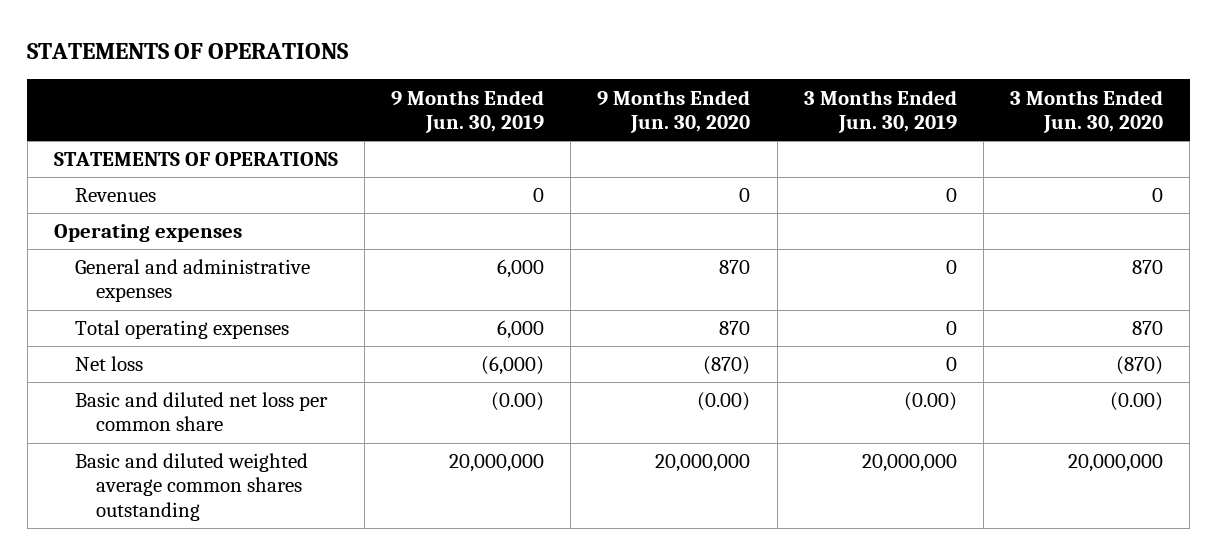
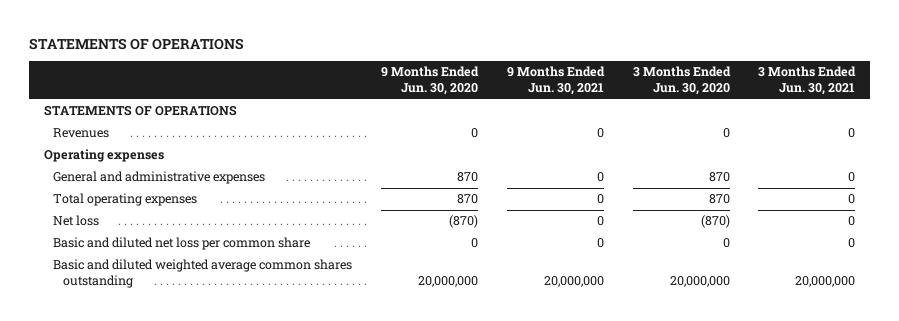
[391,89,545,133] 9 Months Ended Jun. 30, 2019 -> none
[803,89,957,133] 3 Months Ended Jun. 30, 2019 -> none
none -> [506,66,605,96] 9 Months Ended Jun. 30, 2021
none -> [758,66,857,96] 3 Months Ended Jun. 30, 2021
[697,392,751,412] (0.00) -> [471,238,479,249] 0
[1109,392,1163,412] (0.00) -> [722,238,730,249] 0

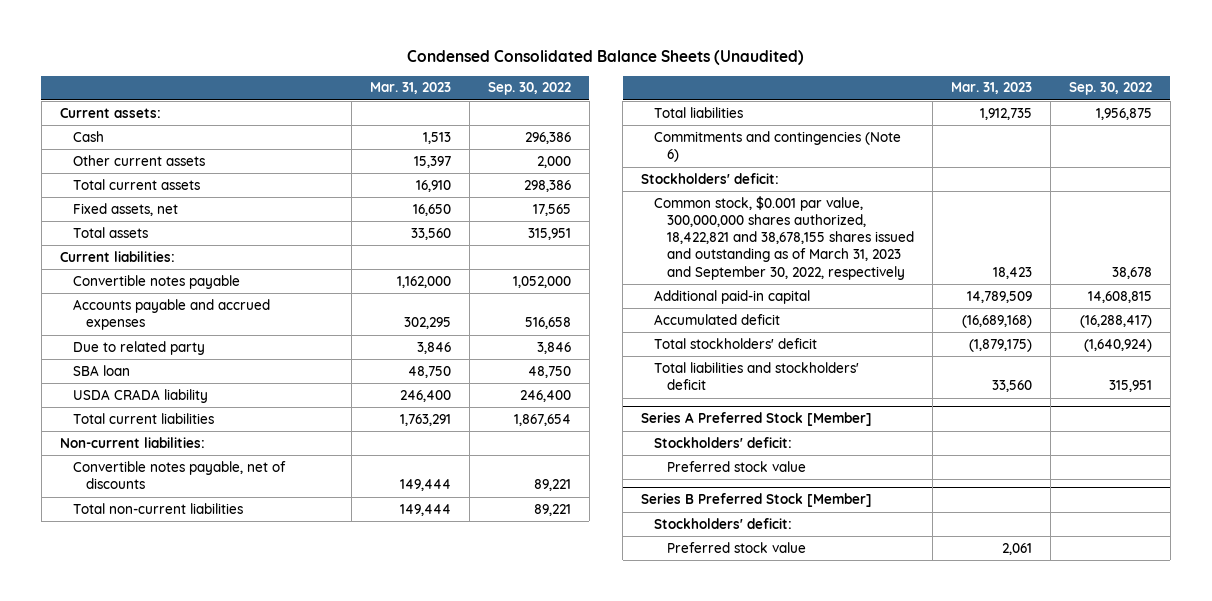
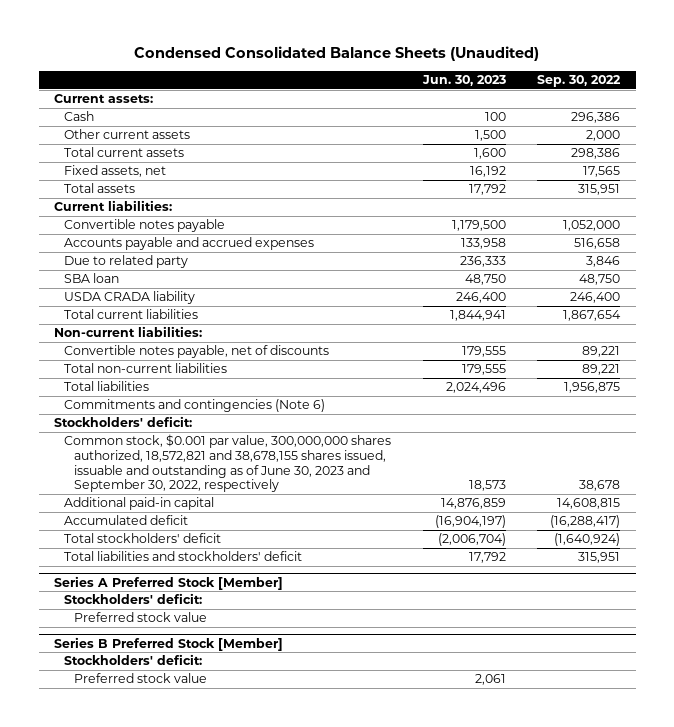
[369,82,451,95] Mar. 31, 2023 -> none
none -> [421,75,506,87] Jun. 30, 2023
[654,195,915,280] Common stock, $0.001 par value, 300,000,000 shares authorized, 18,422,821 and 38,678,155 shares issued and outstanding as of March 31, 2023 and September 30, 2022, respectively -> [64,434,392,493] Common stock, $0.001 par value, 300,000,000 shares authorized, 18,572,821 and 38,678,155 shares issued, issuable and outstanding as of June 30, 2023 and September 30, 2022, respectively

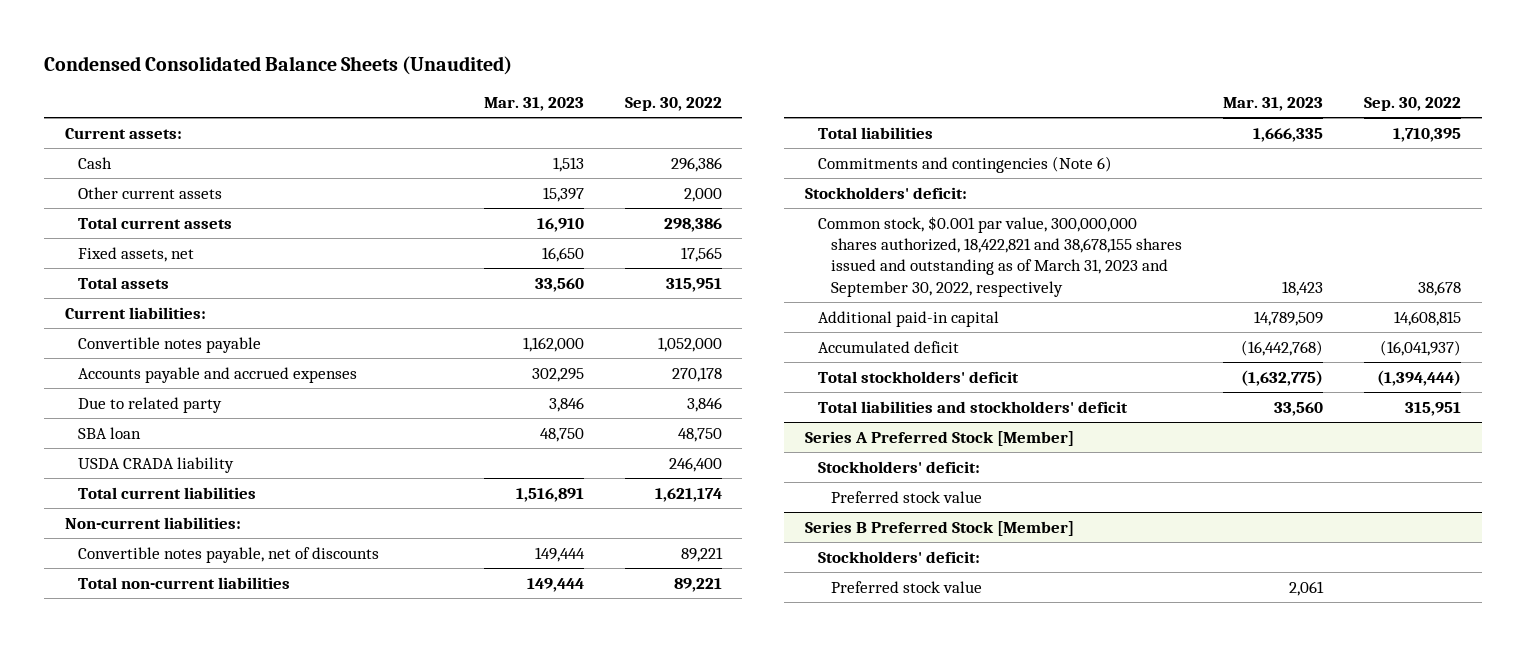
[421,75,506,87] Jun. 30, 2023 -> none
none -> [483,96,584,111] Mar. 31, 2023
[573,238,620,250] 516,658 -> [671,366,722,382] 270,178
[562,310,621,322] 1,867,654 -> [654,487,722,502] 1,621,174
[563,382,620,394] 1,956,875 -> [1393,127,1462,142] 1,710,395
[64,434,392,493] Common stock, $0.001 par value, 300,000,000 shares authorized, 18,572,821 and 38,678,155 shares issued, issuable and outstanding as of June 30, 2023 and September 30, 2022, respectively -> [817,215,1183,297] Common stock, $0.001 par value, 300,000,000 shares authorized, 18,422,821 and 38,678,155 shares issued and outstanding as of March 31, 2023 and September 30, 2022, respectively
[549,515,620,529] (16,288,417) -> [1380,339,1462,356] (16,041,937)
[553,533,620,547] (1,640,924) -> [1377,369,1462,386] (1,394,444)

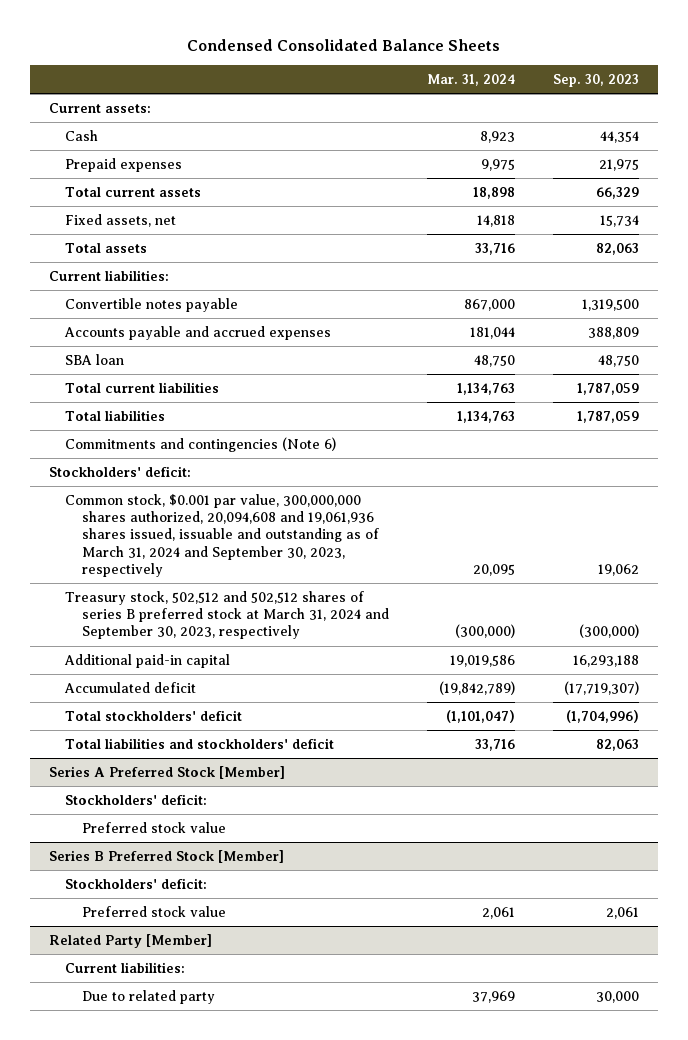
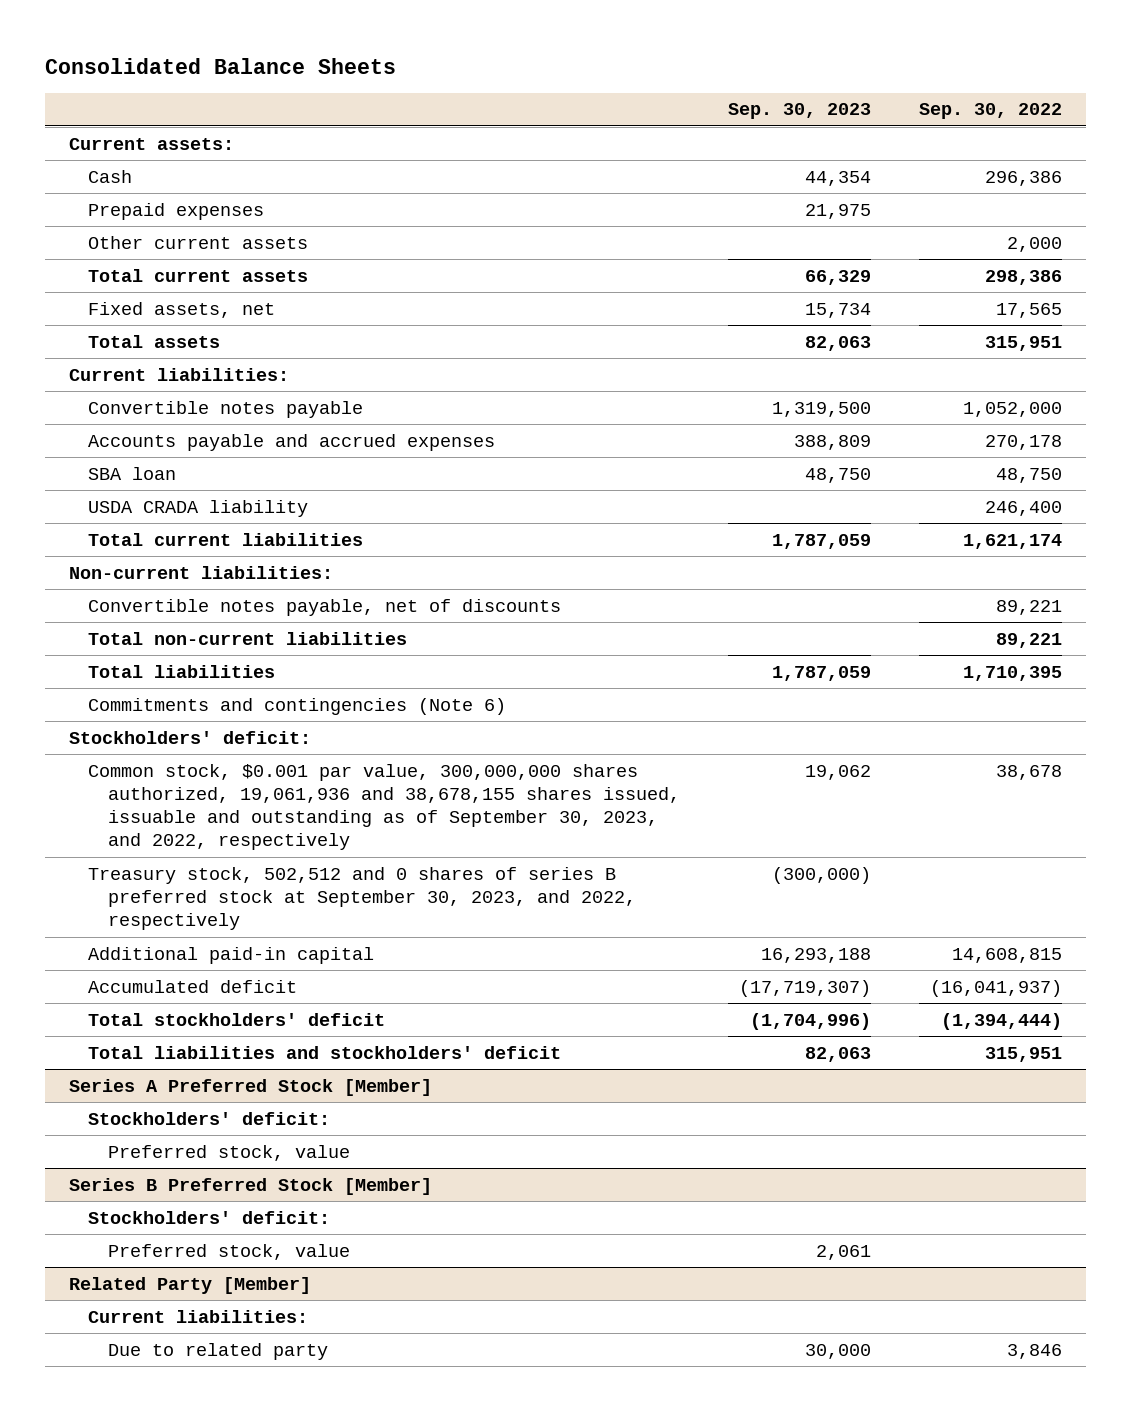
[187,39,501,52] Condensed Consolidated Balance Sheets -> [44,57,396,74] Consolidated Balance Sheets
[426,74,515,87] Mar. 31, 2024 -> none
none -> [918,103,1062,120] Sep. 30, 2022
none -> [88,235,309,249] Other current assets
none -> [88,499,309,517] USDA CRADA liability
none -> [68,565,333,579] Non-current liabilities:
none -> [88,598,562,616] Convertible notes payable, net of discounts
none -> [88,631,408,645] Total non-current liabilities
[65,493,379,577] Common stock, $0.001 par value, 300,000,000 shares authorized, 20,094,608 and 19,061,936 shares issued, issuable and outstanding as of March 31, 2024 and September 30, 2023, respectively -> [88,763,681,851] Common stock, $0.001 par value, 300,000,000 shares authorized, 19,061,936 and 38,678,155 shares issued, issuable and outstanding as of September 30, 2023, and 2022, respectively
[65,590,389,640] Treasury stock, 502,512 and 502,512 shares of series B preferred stock at March 31, 2024 and September 30, 2023, respectively -> [88,866,637,931] Treasury stock, 502,512 and 0 shares of series B preferred stock at September 30, 2023, and 2022, respectively
[81,821,226,833] Preferred stock value -> [108,1144,351,1161] Preferred stock, value
[81,905,226,917] Preferred stock value -> [108,1243,351,1260] Preferred stock, value

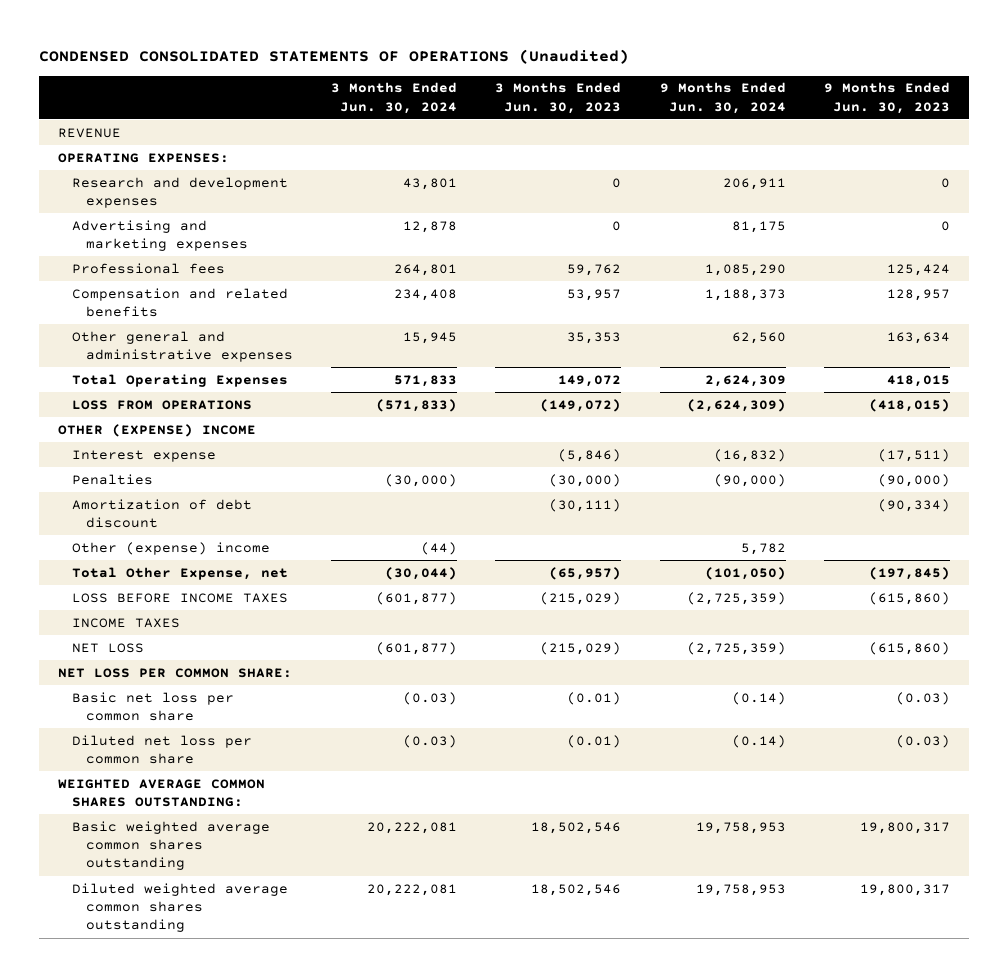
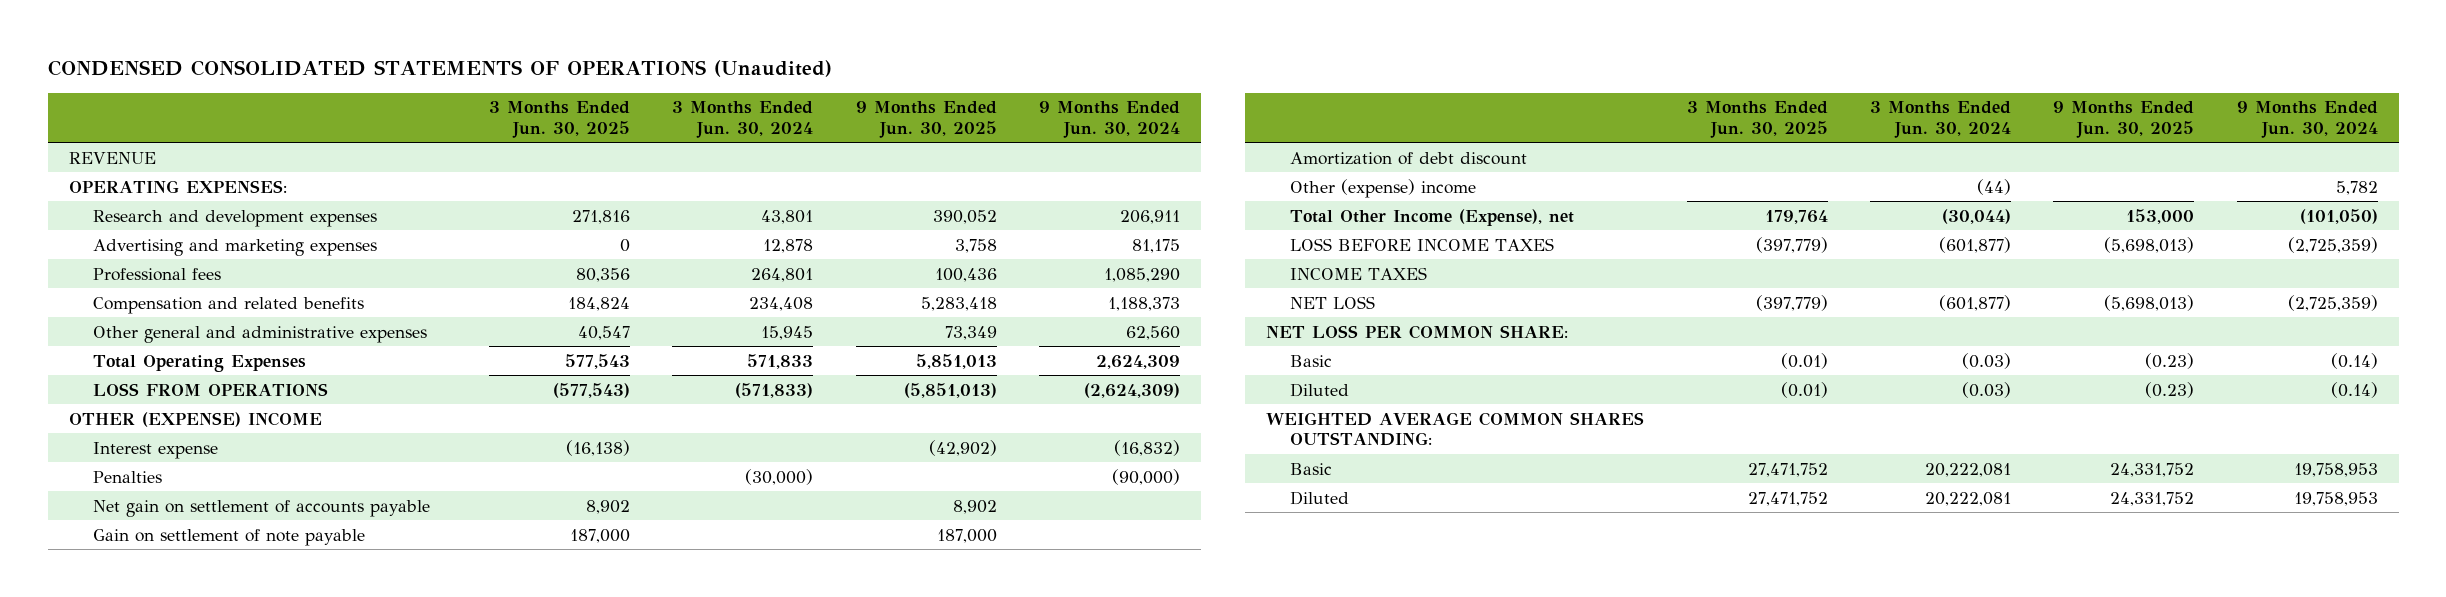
[495,82,622,114] 3 Months Ended Jun. 30, 2023 -> none
[823,82,950,114] 9 Months Ended Jun. 30, 2023 -> none
none -> [489,101,631,138] 3 Months Ended Jun. 30, 2025
none -> [855,101,997,138] 9 Months Ended Jun. 30, 2025
none -> [92,499,430,517] Net gain on settlement of accounts payable
none -> [92,528,365,546] Gain on settlement of note payable
[71,566,288,580] Total Other Expense, net -> [1290,208,1575,226] Total Other Income (Expense), net
[71,691,234,722] Basic net loss per common share -> [1290,354,1333,367] Basic
[71,734,252,765] Diluted net loss per common share -> [1290,382,1350,397] Diluted
[71,820,270,871] Basic weighted average common shares outstanding -> [1290,462,1333,475] Basic
[71,882,288,933] Diluted weighted average common shares outstanding -> [1290,490,1350,505] Diluted

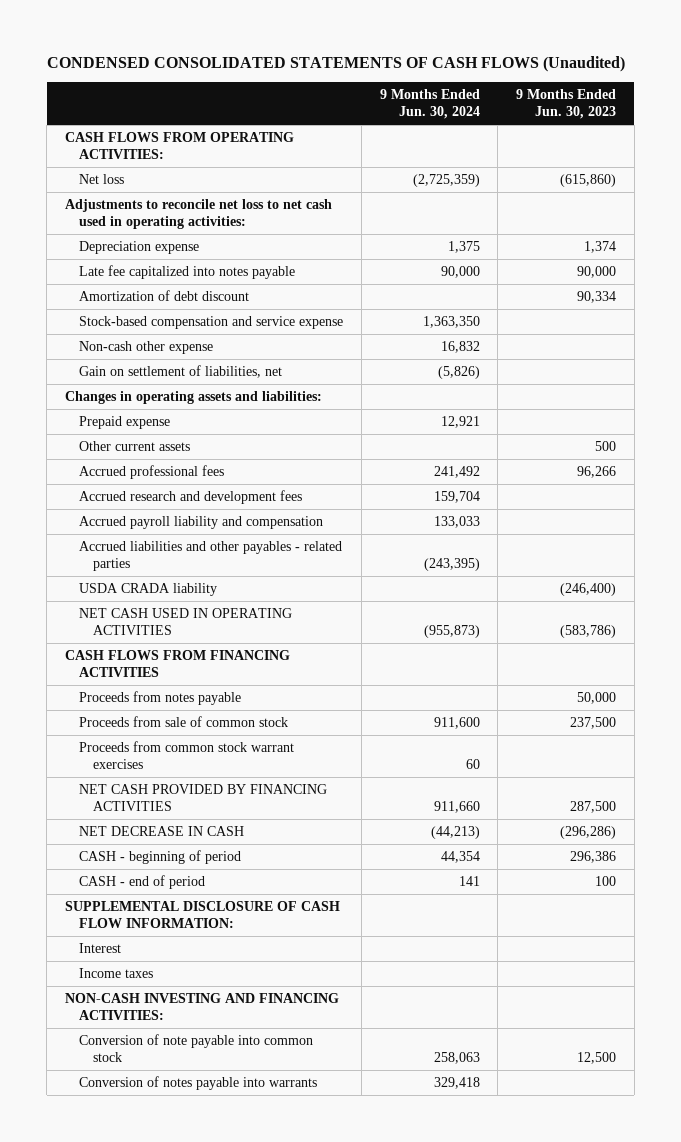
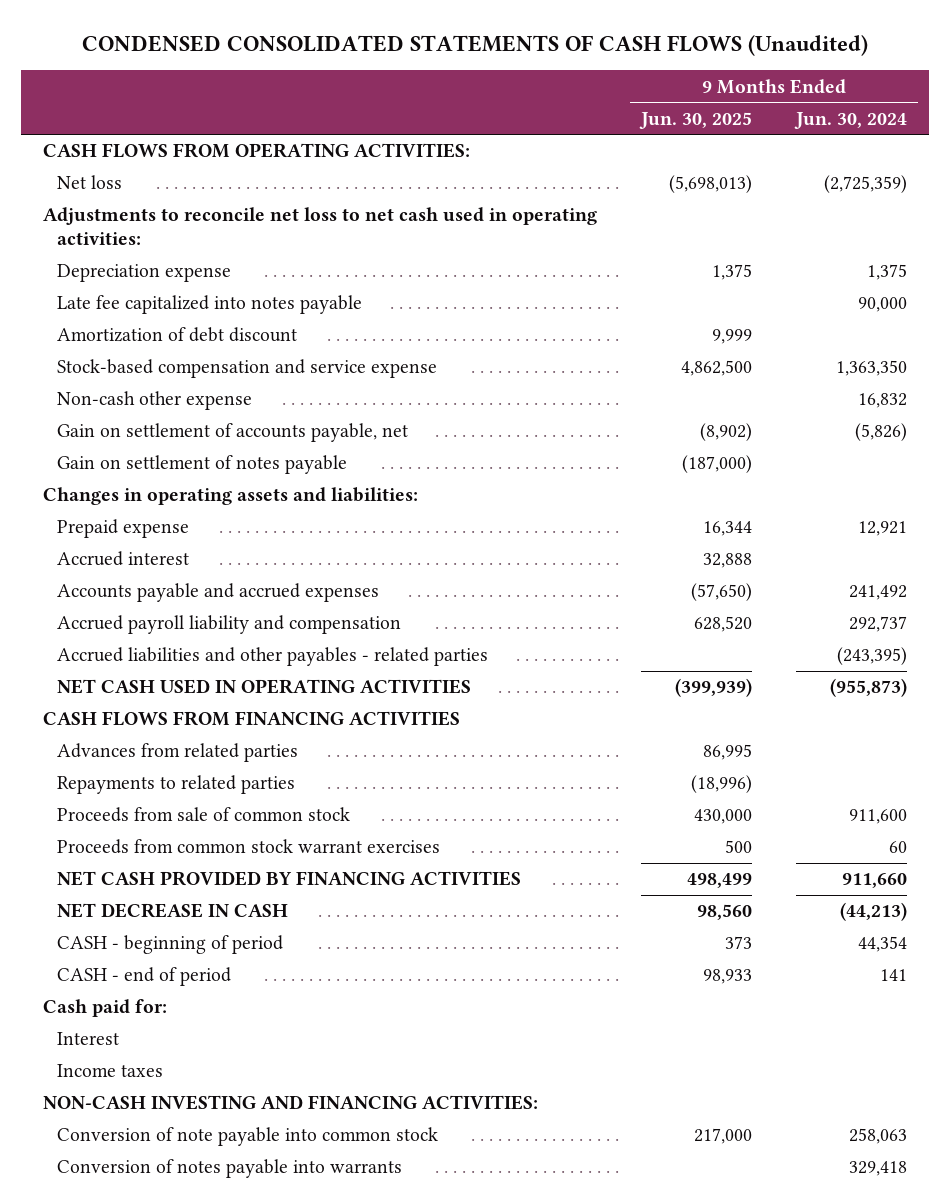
[516,89,617,120] 9 Months Ended Jun. 30, 2023 -> none
none -> [639,111,753,129] Jun. 30, 2025
[79,364,283,378] Gain on settlement of liabilities, net -> [56,423,408,443] Gain on settlement of accounts payable, net
none -> [56,455,347,475] Gain on settlement of notes payable
[79,440,191,451] Other current assets -> none
[79,515,324,529] Accrued payroll liability and compensation -> none
none -> [56,551,189,567] Accrued interest
[79,464,225,479] Accrued professional fees -> [56,583,379,603] Accounts payable and accrued expenses
[79,489,303,504] Accrued research and development fees -> [56,615,401,635] Accrued payroll liability and compensation
[433,490,480,503] 159,704 -> [849,616,908,633] 292,737
[79,582,218,596] USDA CRADA liability -> none
[79,690,242,705] Proceeds from notes payable -> none
none -> [56,743,298,763] Advances from related parties
none -> [56,775,295,795] Repayments to related parties
[64,900,340,929] SUPPLEMENTAL DISCLOSURE OF CASH FLOW INFORMATION: -> none
none -> [42,999,167,1018] Cash paid for:

